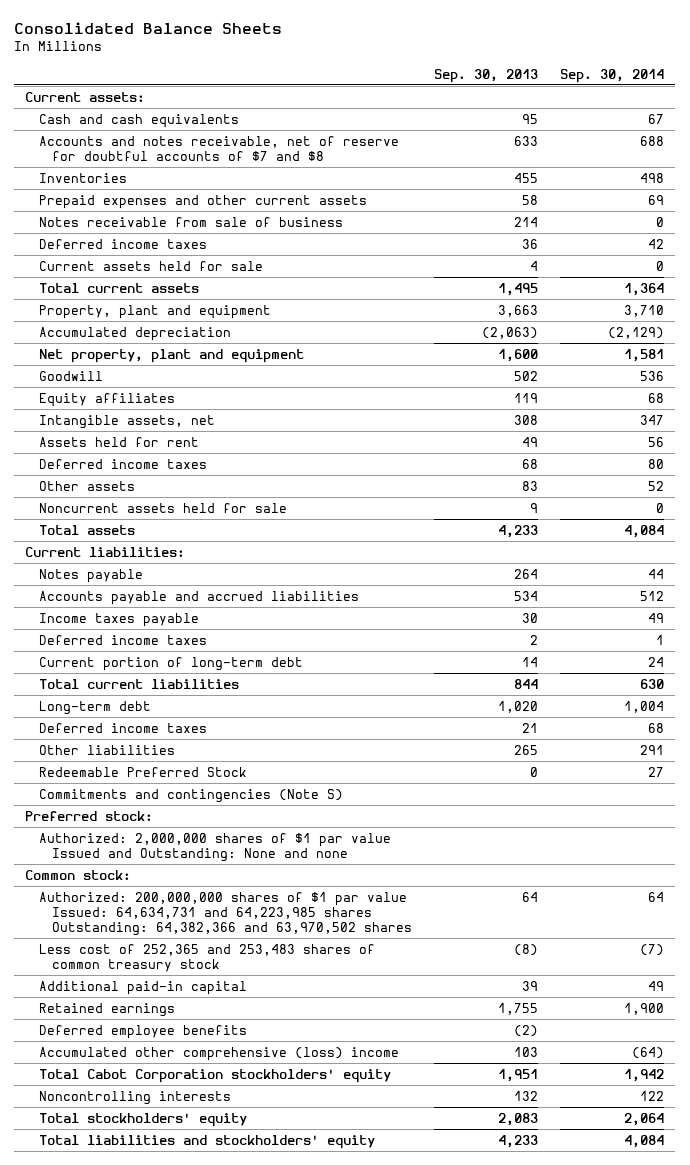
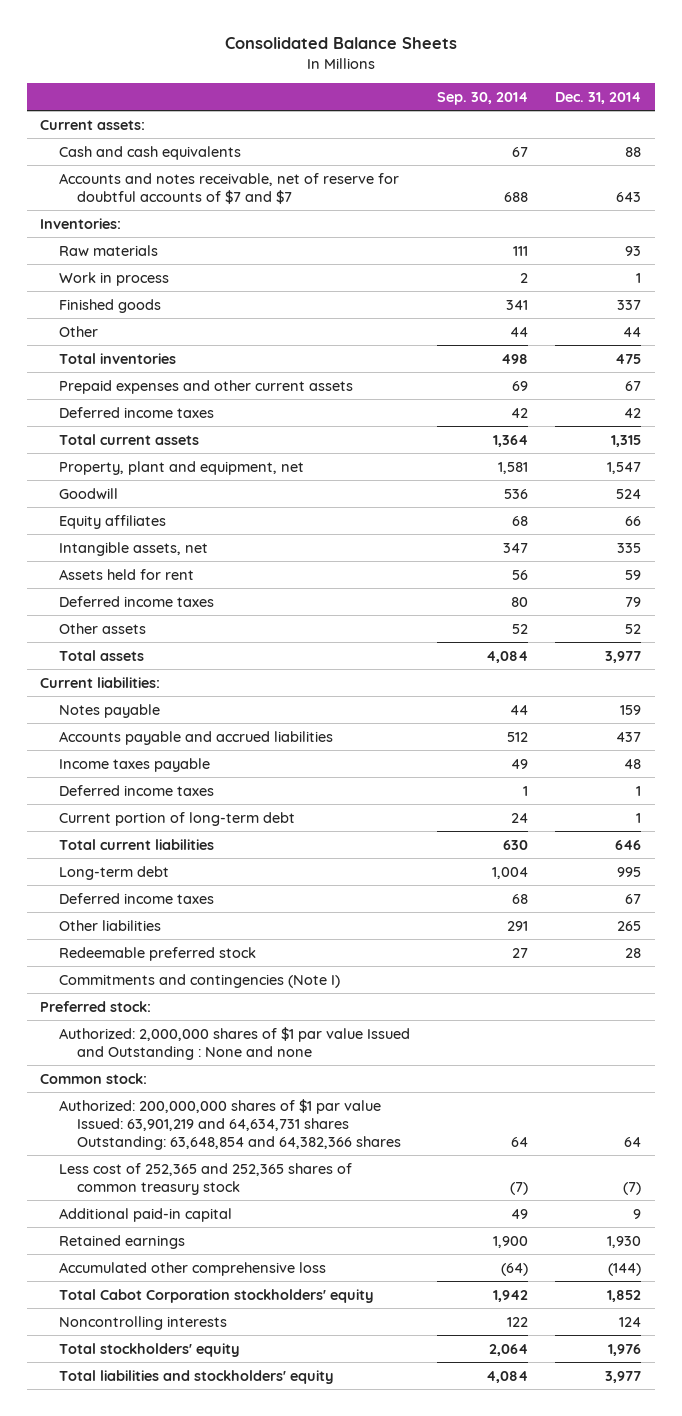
[434,68,539,83] Sep. 30, 2013 -> none
none -> [555,91,642,104] Dec. 31, 2014
[38,135,399,161] Accounts and notes receivable, net of reserve for doubtful accounts of $7 and $8 -> [58,172,399,204] Accounts and notes receivable, net of reserve for doubtful accounts of $7 and $7
none -> [40,217,122,229] Inventories:
none -> [58,244,158,256] Raw materials
none -> [58,271,169,286] Work in process
none -> [58,298,161,313] Finished goods
none -> [58,325,98,337] Other
[38,172,127,183] Inventories -> [58,352,176,364] Total inventories
[38,216,343,227] Notes receivable from sale of business -> none
[38,260,263,271] Current assets held for sale -> none
[38,304,271,319] Property, plant and equipment -> none
[38,326,231,341] Accumulated depreciation -> none
[38,348,304,363] Net property, plant and equipment -> [58,460,304,475] Property, plant and equipment, net
[38,502,287,513] Noncurrent assets held for sale -> none
[38,766,247,777] Redeemable Preferred Stock -> [58,946,256,961] Redeemable preferred stock
[38,788,343,803] Commitments and contingencies (Note S) -> [58,973,340,988] Commitments and contingencies (Note I)
[38,832,391,862] Authorized: 2,000,000 shares of $1 par value Issued and Outstanding: None and none -> [58,1026,410,1060] Authorized: 2,000,000 shares of $1 par value Issued and Outstanding : None and none
[38,891,413,936] Authorized: 200,000,000 shares of $1 par value Issued: 64,634,731 and 64,223,985 shares Outstanding: 64,382,366 and 63,970,502 shares -> [58,1098,401,1150] Authorized: 200,000,000 shares of $1 par value Issued: 63,901,219 and 64,634,731 shares Outstanding: 63,648,854 and 64,382,366 shares
[38,943,375,972] Less cost of 252,365 and 253,483 shares of common treasury stock -> [58,1162,352,1195] Less cost of 252,365 and 252,365 shares of common treasury stock
[38,1024,247,1039] Deferred employee benefits -> none
[38,1046,399,1061] Accumulated other comprehensive (loss) income -> [58,1261,326,1276] Accumulated other comprehensive loss

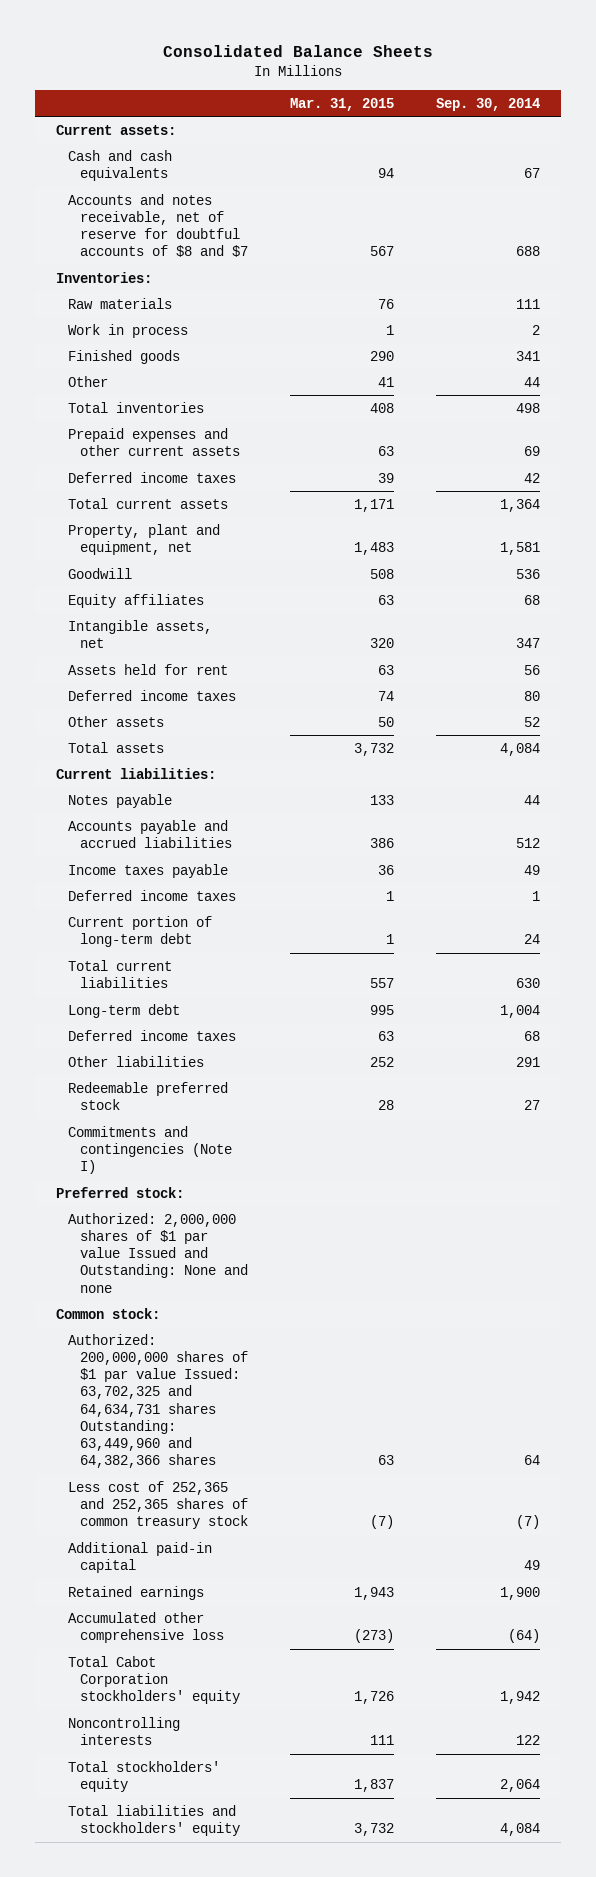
[555,91,642,104] Dec. 31, 2014 -> none
none -> [290,97,395,111] Mar. 31, 2015
[58,172,399,204] Accounts and notes receivable, net of reserve for doubtful accounts of $7 and $7 -> [68,193,249,258] Accounts and notes receivable, net of reserve for doubtful accounts of $8 and $7
[58,1026,410,1060] Authorized: 2,000,000 shares of $1 par value Issued and Outstanding : None and none -> [68,1212,249,1293] Authorized: 2,000,000 shares of $1 par value Issued and Outstanding: None and none
[58,1098,401,1150] Authorized: 200,000,000 shares of $1 par value Issued: 63,901,219 and 64,634,731 shares Outstanding: 63,648,854 and 64,382,366 shares -> [68,1333,249,1469] Authorized: 200,000,000 shares of $1 par value Issued: 63,702,325 and 64,634,731 shares Outstanding: 63,449,960 and 64,382,366 shares

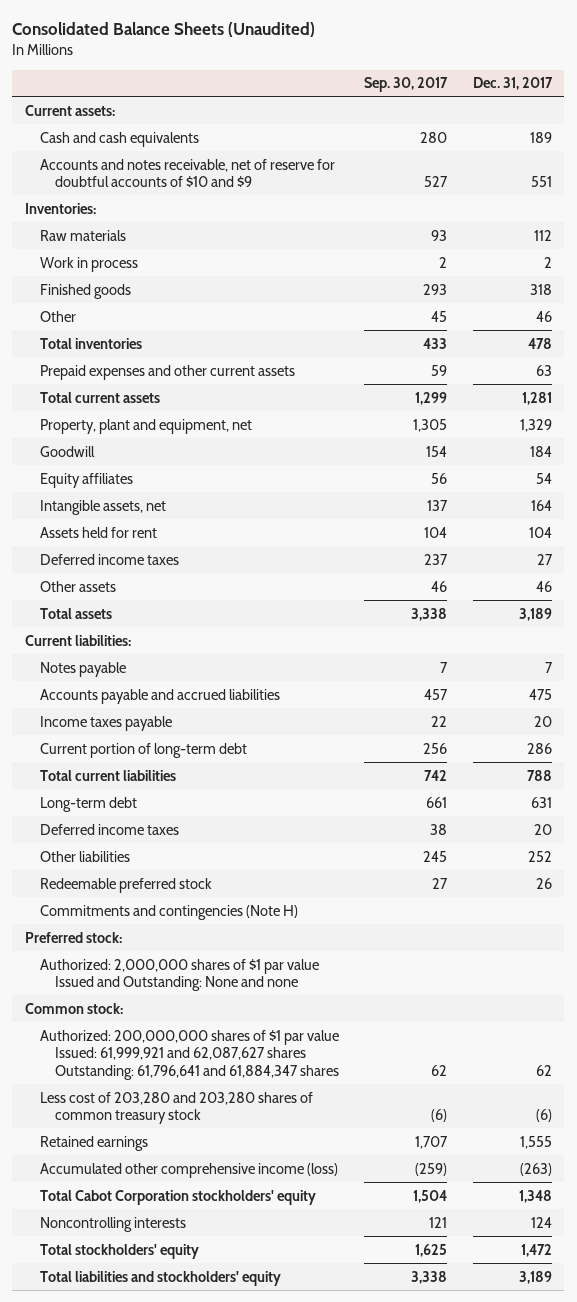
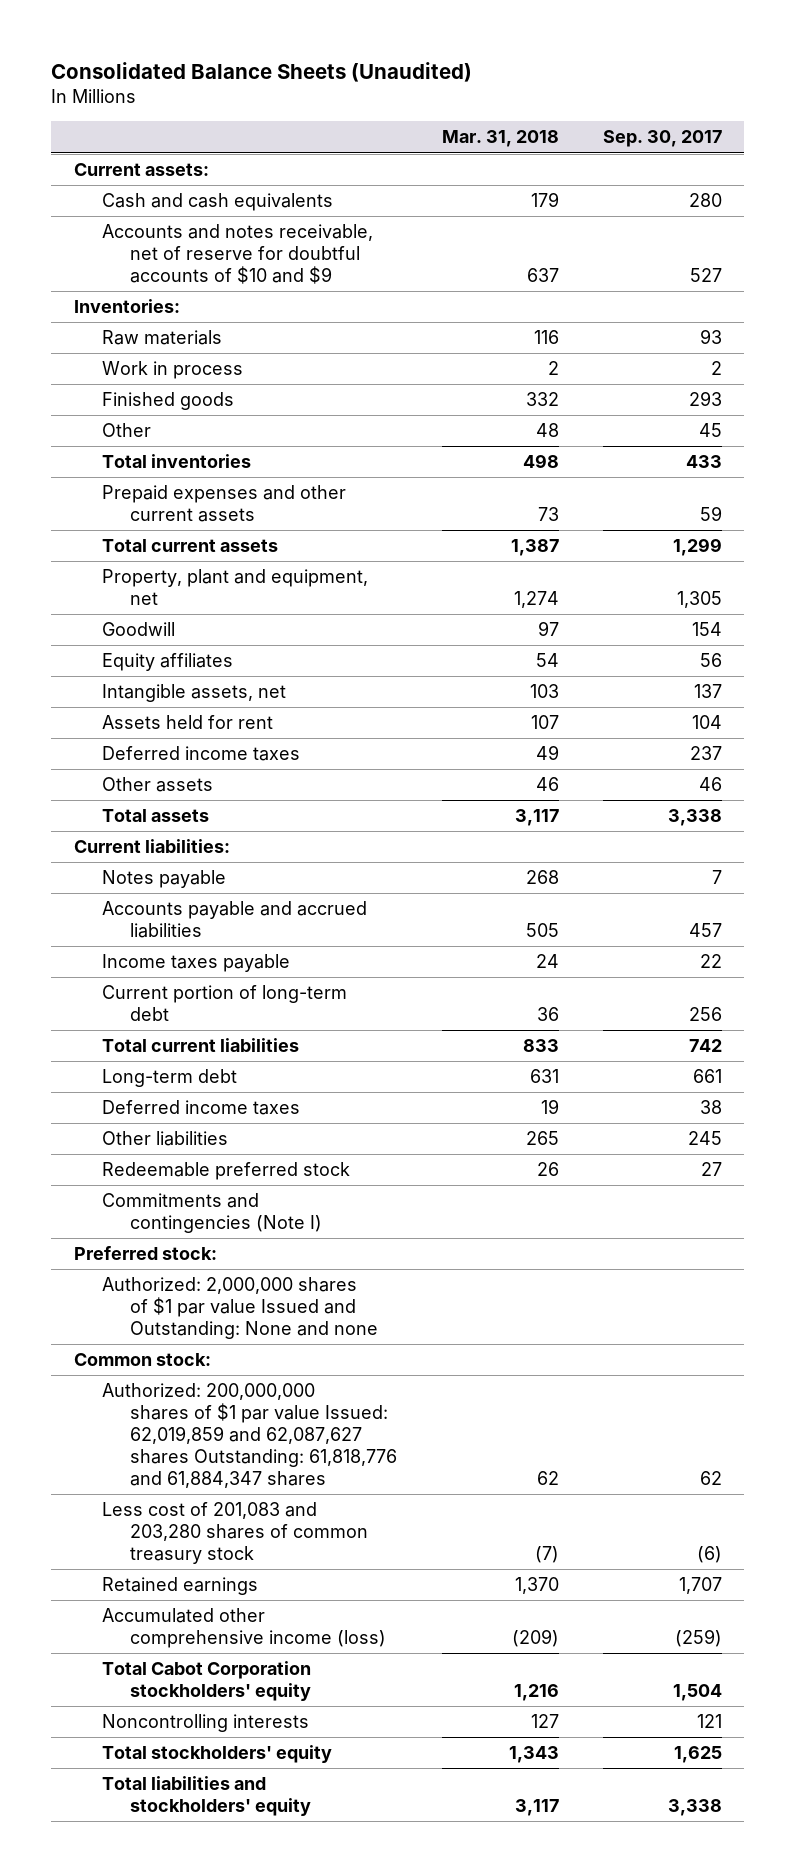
[472,77,553,91] Dec. 31, 2017 -> none
none -> [441,130,559,148] Mar. 31, 2018
[39,904,298,920] Commitments and contingencies (Note H) -> [101,1193,323,1234] Commitments and contingencies (Note I)
[39,1029,339,1080] Authorized: 200,000,000 shares of $1 par value Issued: 61,999,921 and 62,087,627 shares Outstanding: 61,796,641 and 61,884,347 shares -> [101,1383,398,1488] Authorized: 200,000,000 shares of $1 par value Issued: 62,019,859 and 62,087,627 shares Outstanding: 61,818,776 and 61,884,347 shares
[39,1091,313,1125] Less cost of 203,280 and 203,280 shares of common treasury stock -> [101,1502,369,1565] Less cost of 201,083 and 203,280 shares of common treasury stock

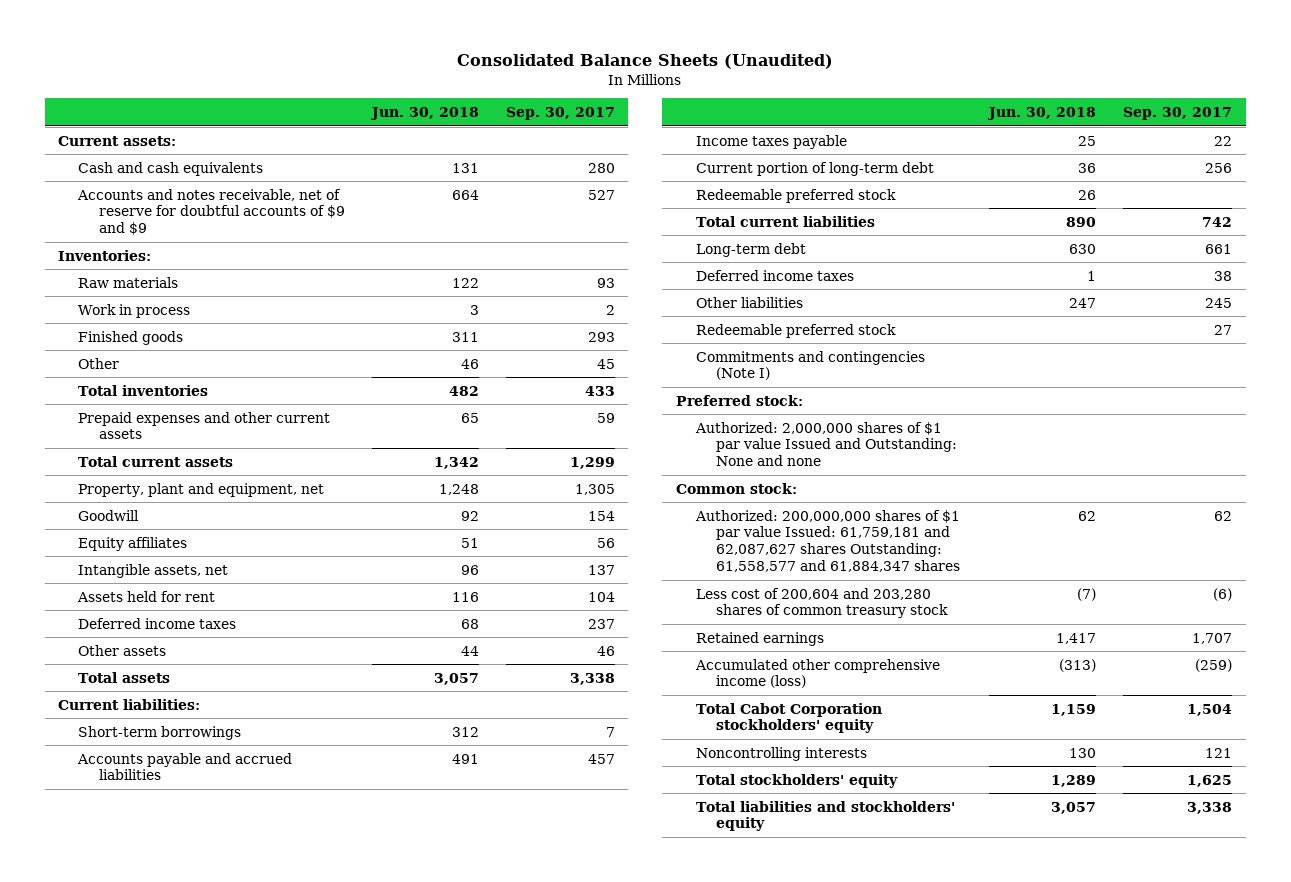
[441,130,559,148] Mar. 31, 2018 -> none
none -> [369,106,479,120] Jun. 30, 2018
[101,224,373,285] Accounts and notes receivable, net of reserve for doubtful accounts of $10 and $9 -> [77,188,345,236] Accounts and notes receivable, net of reserve for doubtful accounts of $9 and $9
[101,870,226,889] Notes payable -> [78,725,242,740] Short-term borrowings
none -> [695,188,896,203] Redeemable preferred stock
[101,1383,398,1488] Authorized: 200,000,000 shares of $1 par value Issued: 62,019,859 and 62,087,627 shares Outstanding: 61,818,776 and 61,884,347 shares -> [694,509,961,572] Authorized: 200,000,000 shares of $1 par value Issued: 61,759,181 and 62,087,627 shares Outstanding: 61,558,577 and 61,884,347 shares
[101,1502,369,1565] Less cost of 201,083 and 203,280 shares of common treasury stock -> [695,587,949,619] Less cost of 200,604 and 203,280 shares of common treasury stock

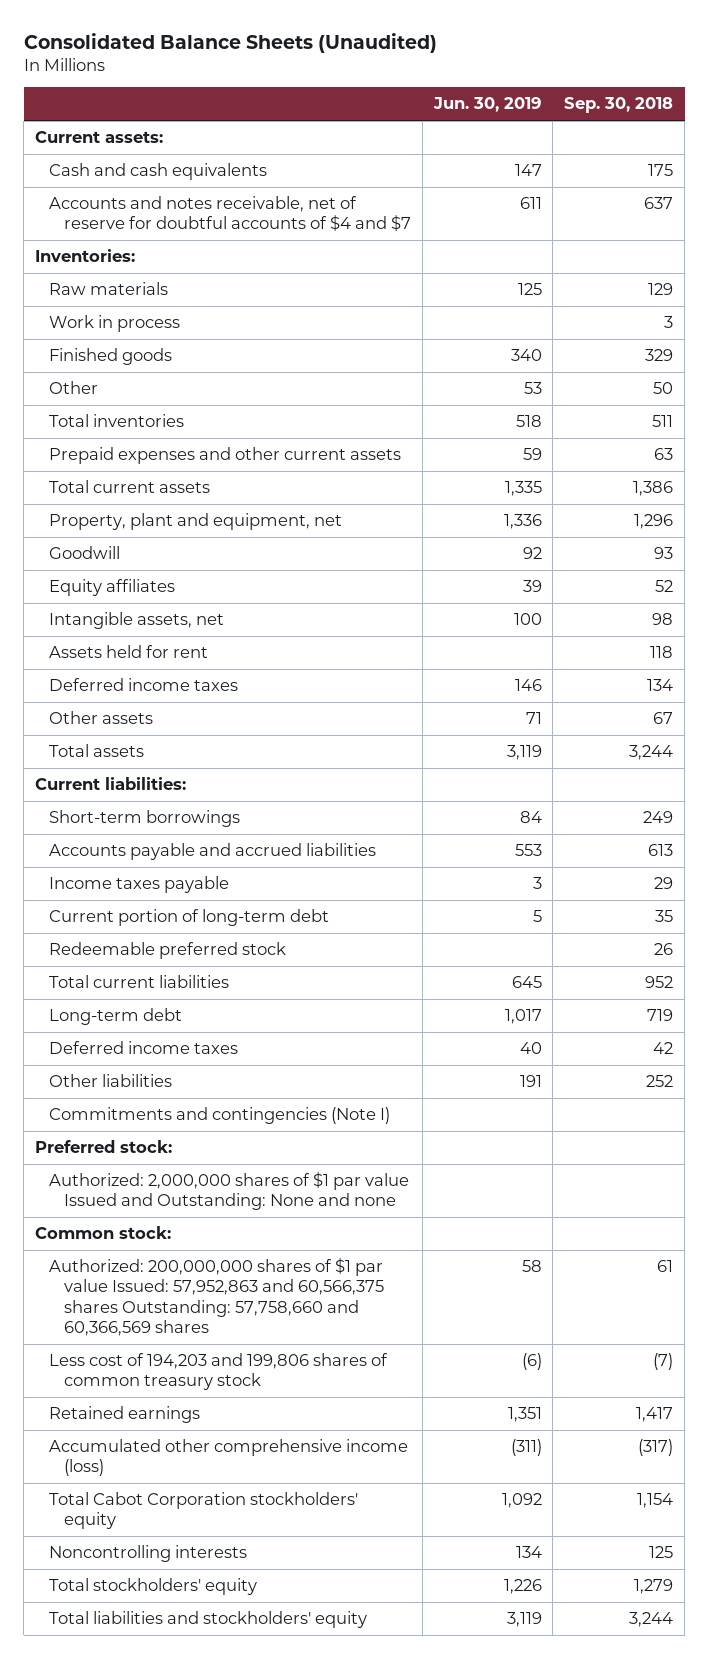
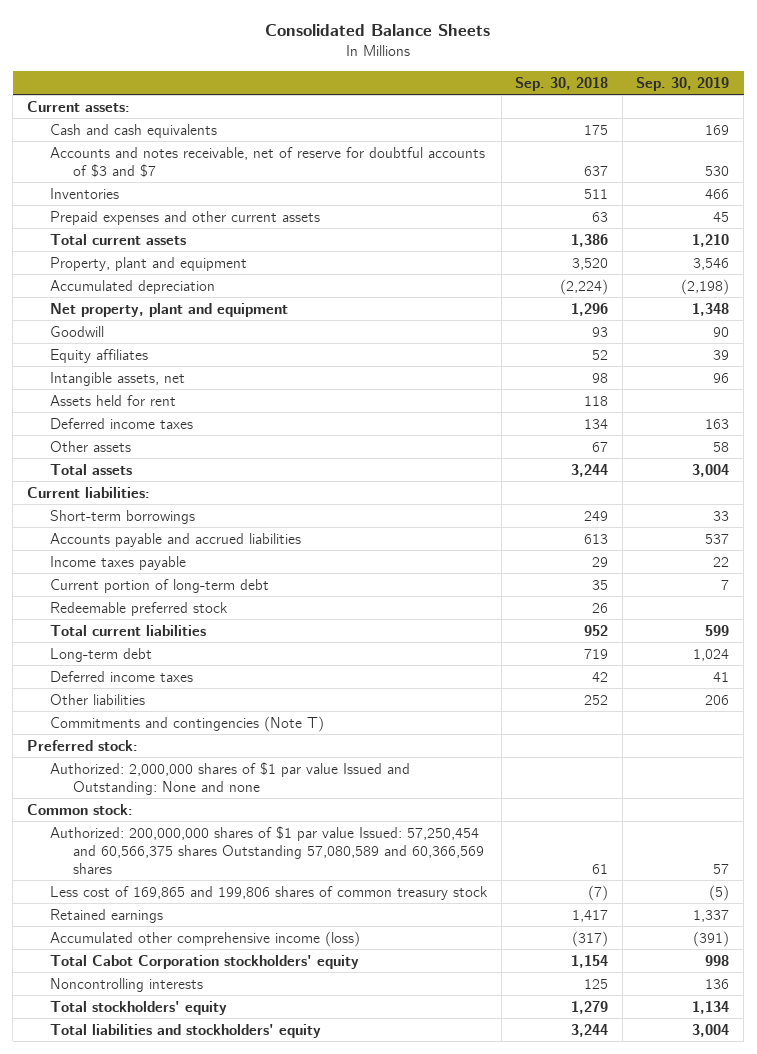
[23,32,437,53] Consolidated Balance Sheets (Unaudited) -> [265,24,491,37] Consolidated Balance Sheets
[432,97,542,113] Jun. 30, 2019 -> none
none -> [636,76,730,91] Sep. 30, 2019
[34,249,135,263] Inventories: -> none
[49,282,169,296] Raw materials -> none
[49,315,181,333] Work in process -> none
[49,348,173,366] Finished goods -> none
[49,381,99,395] Other -> none
[49,196,411,232] Accounts and notes receivable, net of reserve for doubtful accounts of $4 and $7 -> [49,146,485,177] Accounts and notes receivable, net of reserve for doubtful accounts of $3 and $7
[49,414,185,428] Total inventories -> [49,187,119,199] Inventories
none -> [49,256,247,271] Property, plant and equipment
none -> [49,279,215,294] Accumulated depreciation
[49,513,343,531] Property, plant and equipment, net -> [49,302,288,317] Net property, plant and equipment
[49,1107,391,1125] Commitments and contingencies (Note I) -> [49,715,324,732] Commitments and contingencies (Note T)
[49,1258,384,1337] Authorized: 200,000,000 shares of $1 par value Issued: 57,952,863 and 60,566,375 shares Outstanding: 57,758,660 and 60,366,569 shares -> [49,825,484,874] Authorized: 200,000,000 shares of $1 par value Issued: 57,250,454 and 60,566,375 shares Outstanding 57,080,589 and 60,366,569 shares
[49,1353,389,1391] Less cost of 194,203 and 199,806 shares of common treasury stock -> [49,885,488,900] Less cost of 169,865 and 199,806 shares of common treasury stock

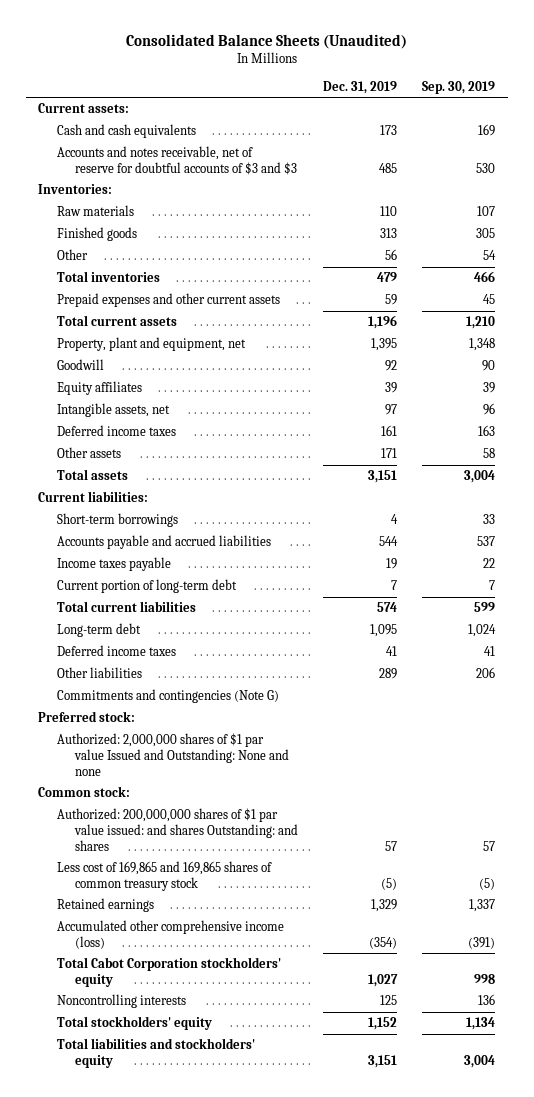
[265,24,491,37] Consolidated Balance Sheets -> [125,33,407,49] Consolidated Balance Sheets (Unaudited)
[515,76,609,91] Sep. 30, 2018 -> none
none -> [323,80,398,94] Dec. 31, 2019
[49,146,485,177] Accounts and notes receivable, net of reserve for doubtful accounts of $3 and $7 -> [56,146,297,175] Accounts and notes receivable, net of reserve for doubtful accounts of $3 and $3
none -> [38,184,113,195] Inventories:
none -> [56,205,134,217] Raw materials
none -> [56,227,137,242] Finished goods
none -> [56,249,88,261] Other
[49,187,119,199] Inventories -> [56,271,160,283] Total inventories
[49,256,247,271] Property, plant and equipment -> none
[49,279,215,294] Accumulated depreciation -> none
[49,302,288,317] Net property, plant and equipment -> [56,337,246,352] Property, plant and equipment, net
[49,394,176,406] Assets held for rent -> none
[49,601,228,616] Redeemable preferred stock -> none
[49,715,324,732] Commitments and contingencies (Note T) -> [56,689,279,704] Commitments and contingencies (Note G)
[49,825,484,874] Authorized: 200,000,000 shares of $1 par value Issued: 57,250,454 and 60,566,375 shares Outstanding 57,080,589 and 60,366,569 shares -> [56,808,298,851] Authorized: 200,000,000 shares of $1 par value issued: and shares Outstanding: and shares
[49,885,488,900] Less cost of 169,865 and 199,806 shares of common treasury stock -> [56,861,272,891] Less cost of 169,865 and 169,865 shares of common treasury stock

